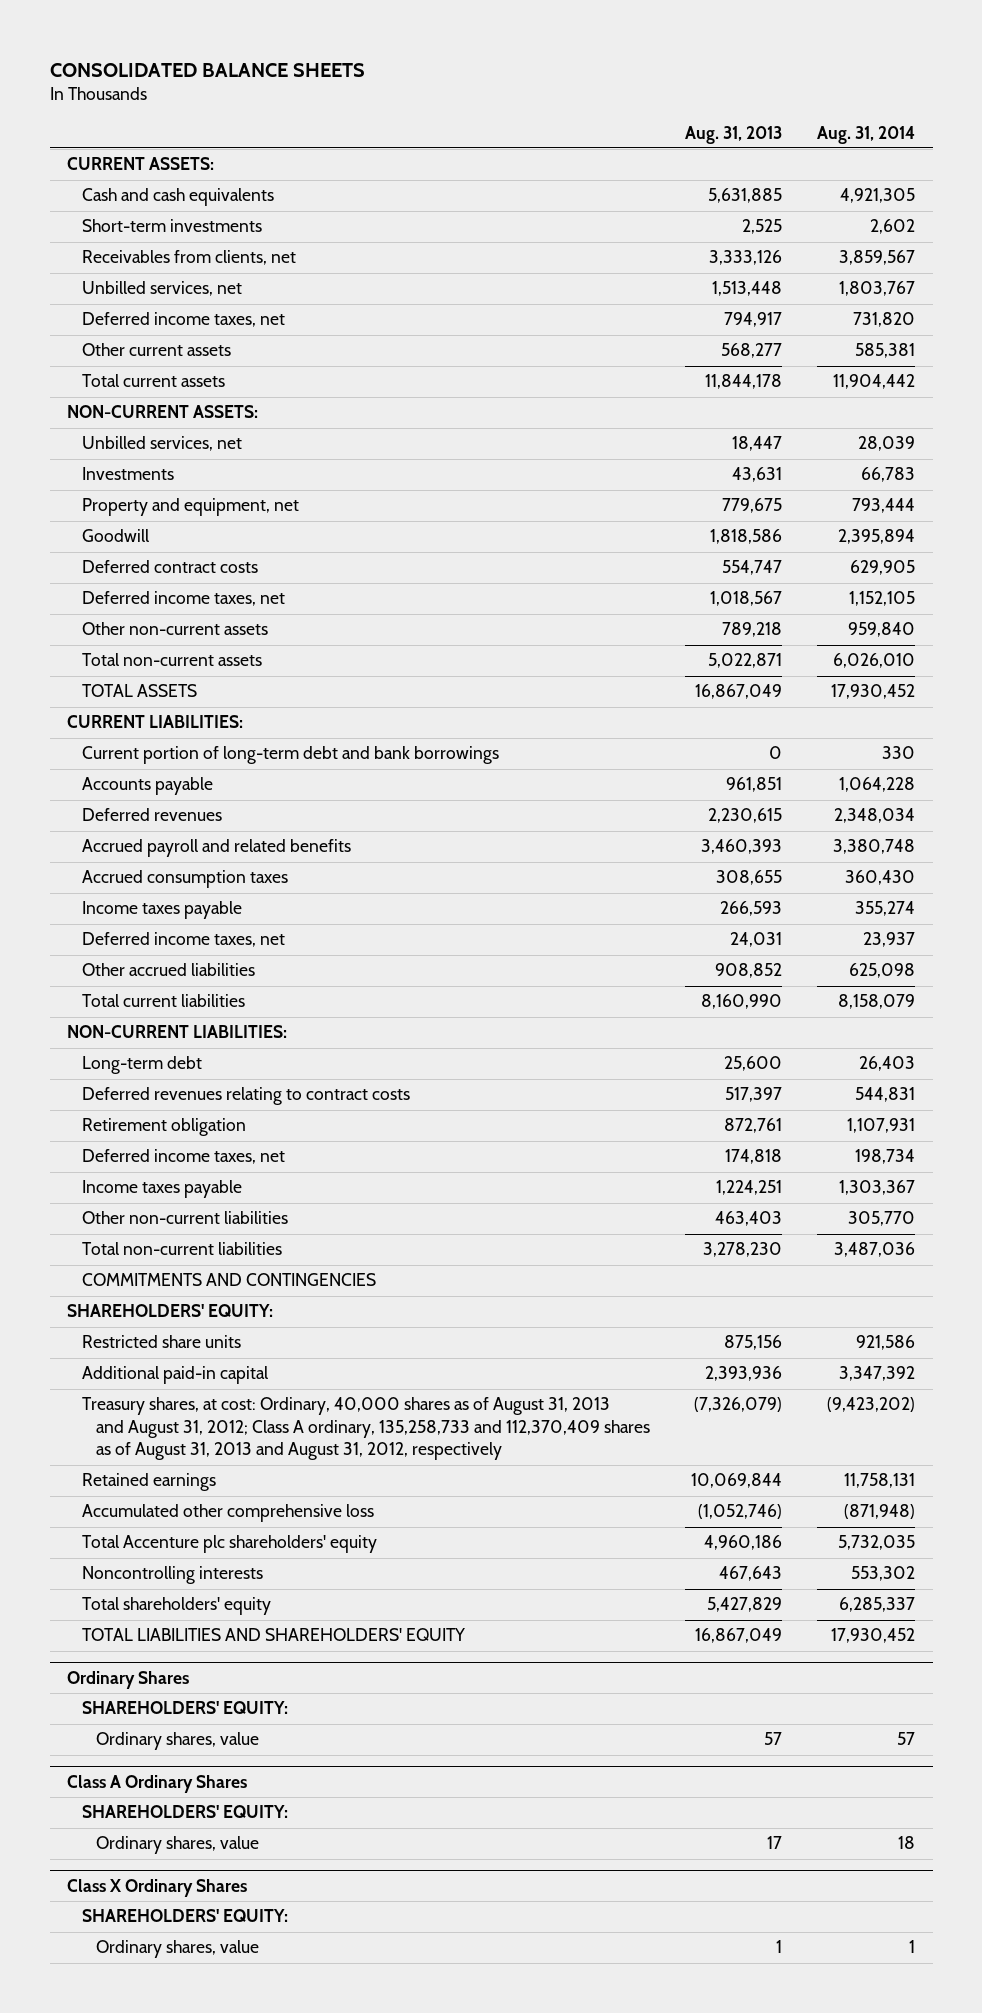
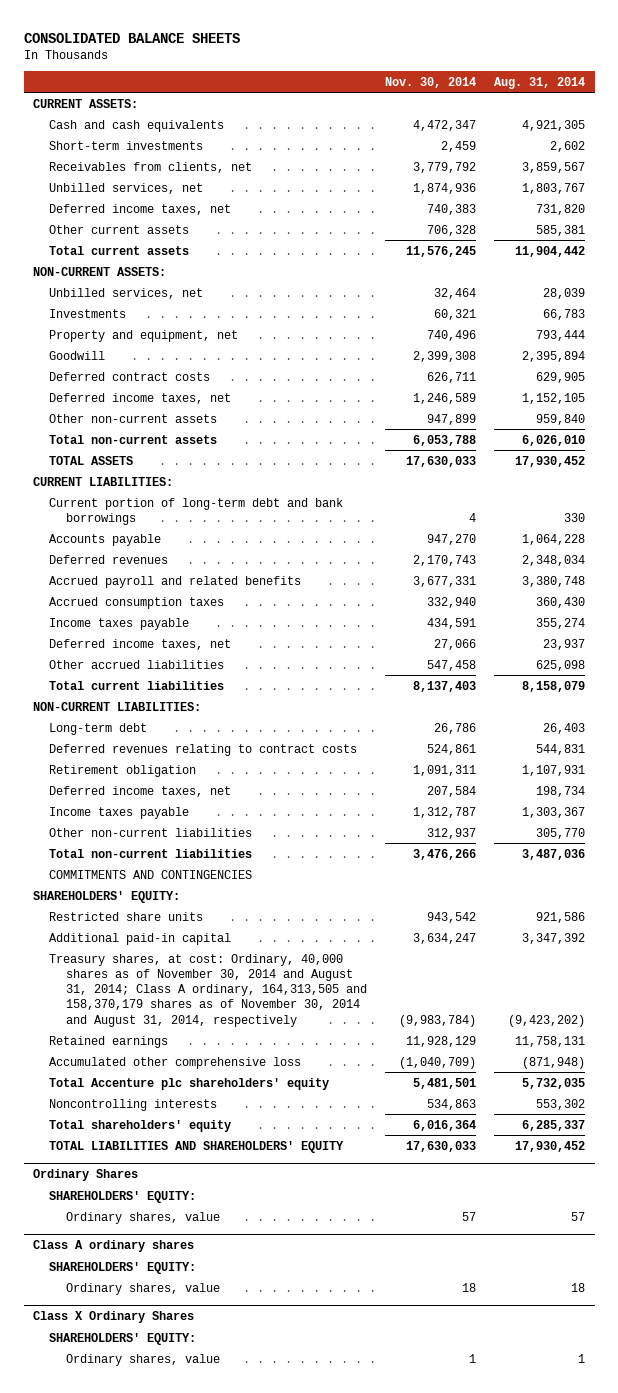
[685,125,783,144] Aug. 31, 2013 -> none
none -> [384,76,476,88] Nov. 30, 2014
[81,1397,651,1461] Treasury shares, at cost: Ordinary, 40,000 shares as of August 31, 2013 and August 31, 2012; Class A ordinary, 135,258,733 and 112,370,409 shares as of August 31, 2013 and August 31, 2012, respectively -> [49,953,367,1027] Treasury shares, at cost: Ordinary, 40,000 shares as of November 30, 2014 and August 31, 2014; Class A ordinary, 164,313,505 and 158,370,179 shares as of November 30, 2014 and August 31, 2014, respectively
[67,1774,248,1793] Class A Ordinary Shares -> [33,1240,195,1253] Class A ordinary shares

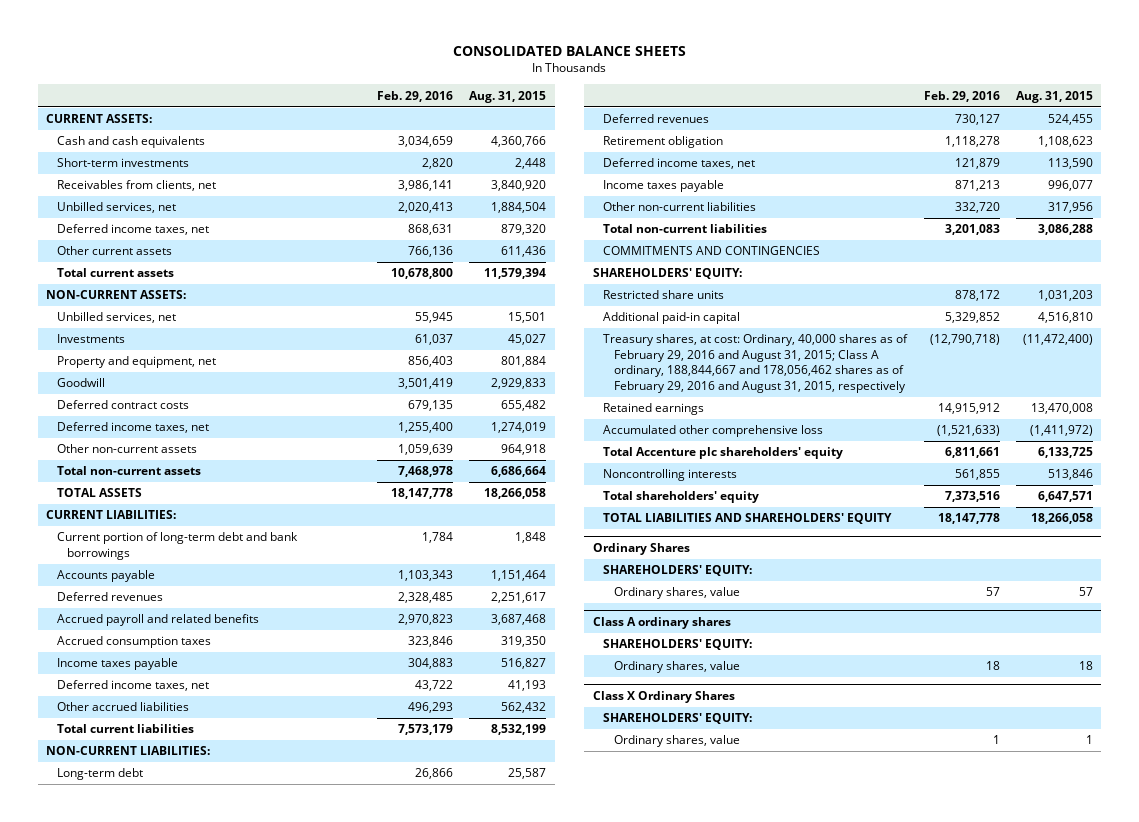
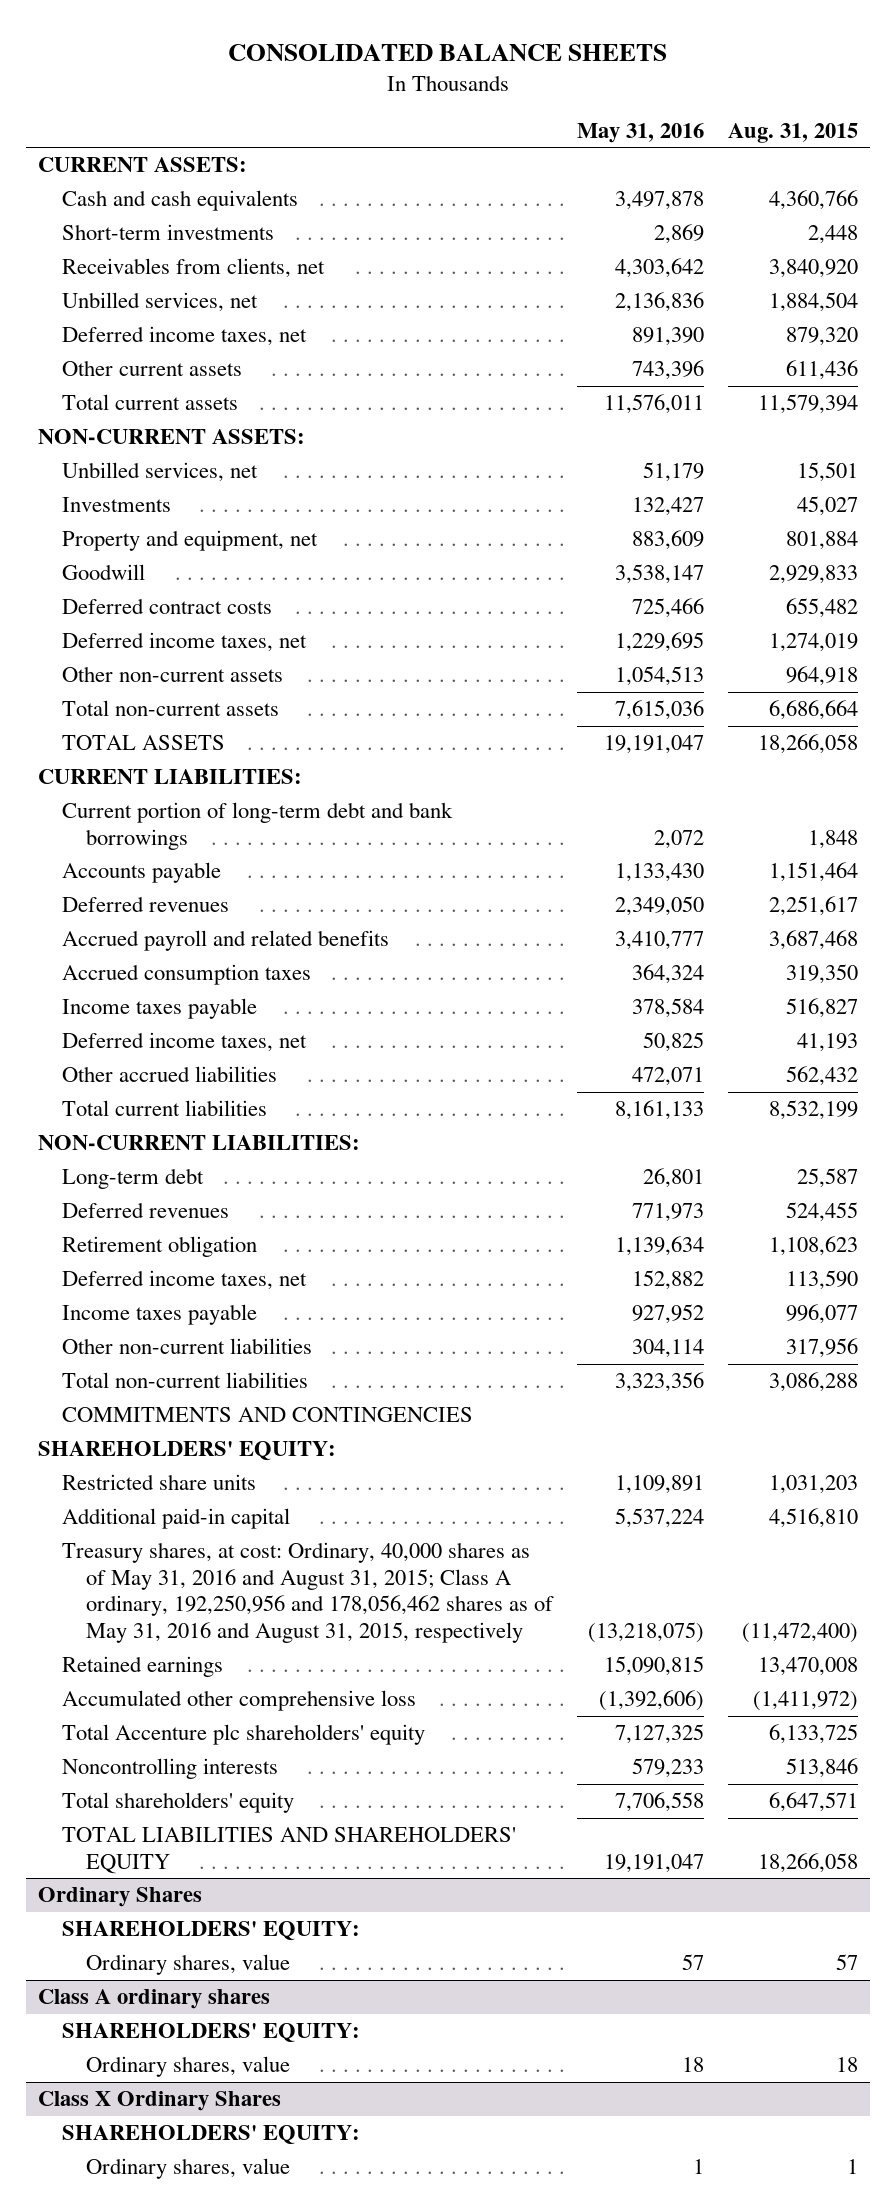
[377,90,454,102] Feb. 29, 2016 -> none
none -> [576,122,704,143] May 31, 2016
[603,334,909,393] Treasury shares, at cost: Ordinary, 40,000 shares as of February 29, 2016 and August 31, 2015; Class A ordinary, 188,844,667 and 178,056,462 shares as of February 29, 2016 and August 31, 2015, respectively -> [62,1542,554,1644] Treasury shares, at cost: Ordinary, 40,000 shares as of May 31, 2016 and August 31, 2015; Class A ordinary, 192,250,956 and 178,056,462 shares as of May 31, 2016 and August 31, 2015, respectively

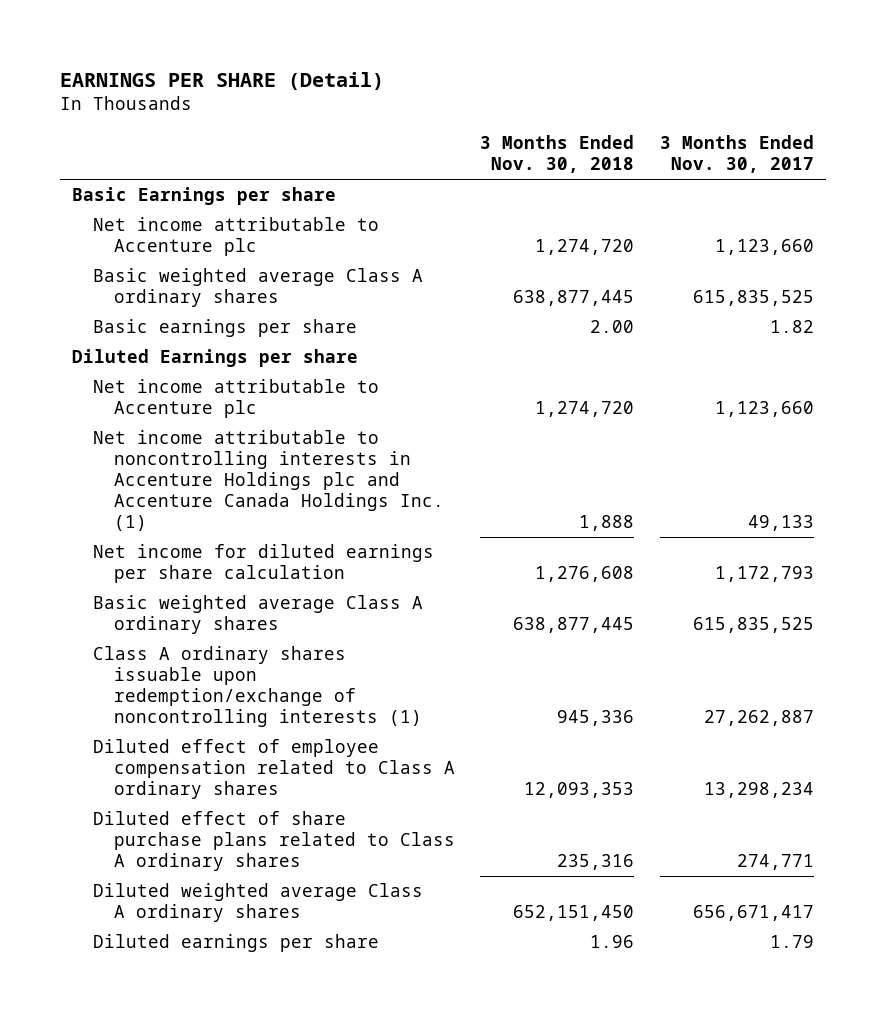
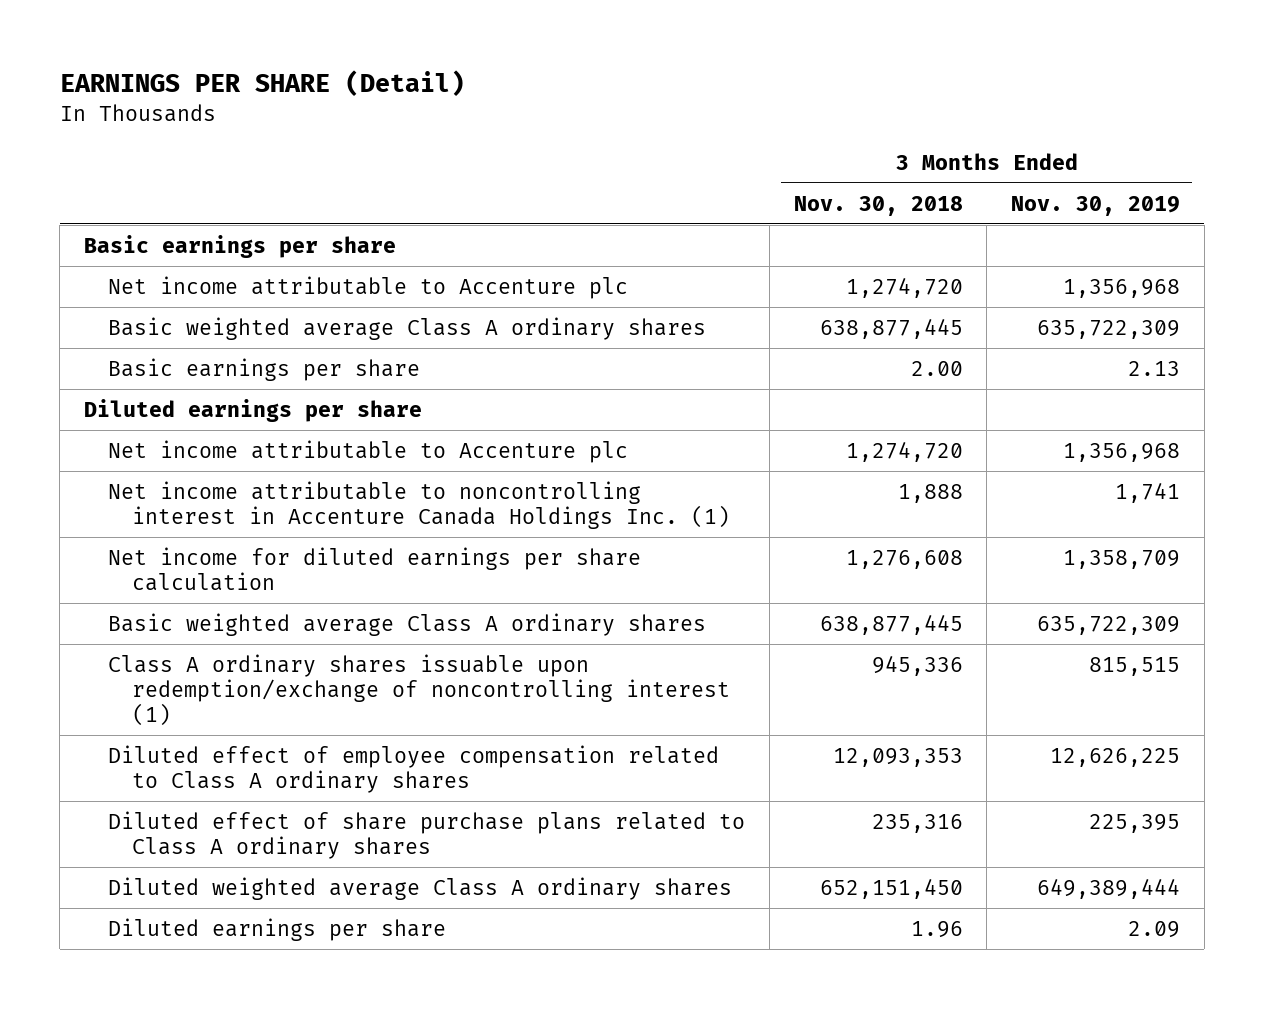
[659,135,814,174] 3 Months Ended Nov. 30, 2017 -> none
none -> [1011,195,1181,216] Nov. 30, 2019
[72,187,337,206] Basic Earnings per share -> [83,234,396,258] Basic earnings per share
[72,349,359,368] Diluted Earnings per share -> [83,398,422,422] Diluted earnings per share
[93,430,445,532] Net income attributable to noncontrolling interests in Accenture Holdings plc and Accenture Canada Holdings Inc. (1) -> [108,480,731,529] Net income attributable to noncontrolling interest in Accenture Canada Holdings Inc. (1)
[93,646,423,728] Class A ordinary shares issuable upon redemption/exchange of noncontrolling interests (1) -> [108,653,731,727] Class A ordinary shares issuable upon redemption/exchange of noncontrolling interest (1)

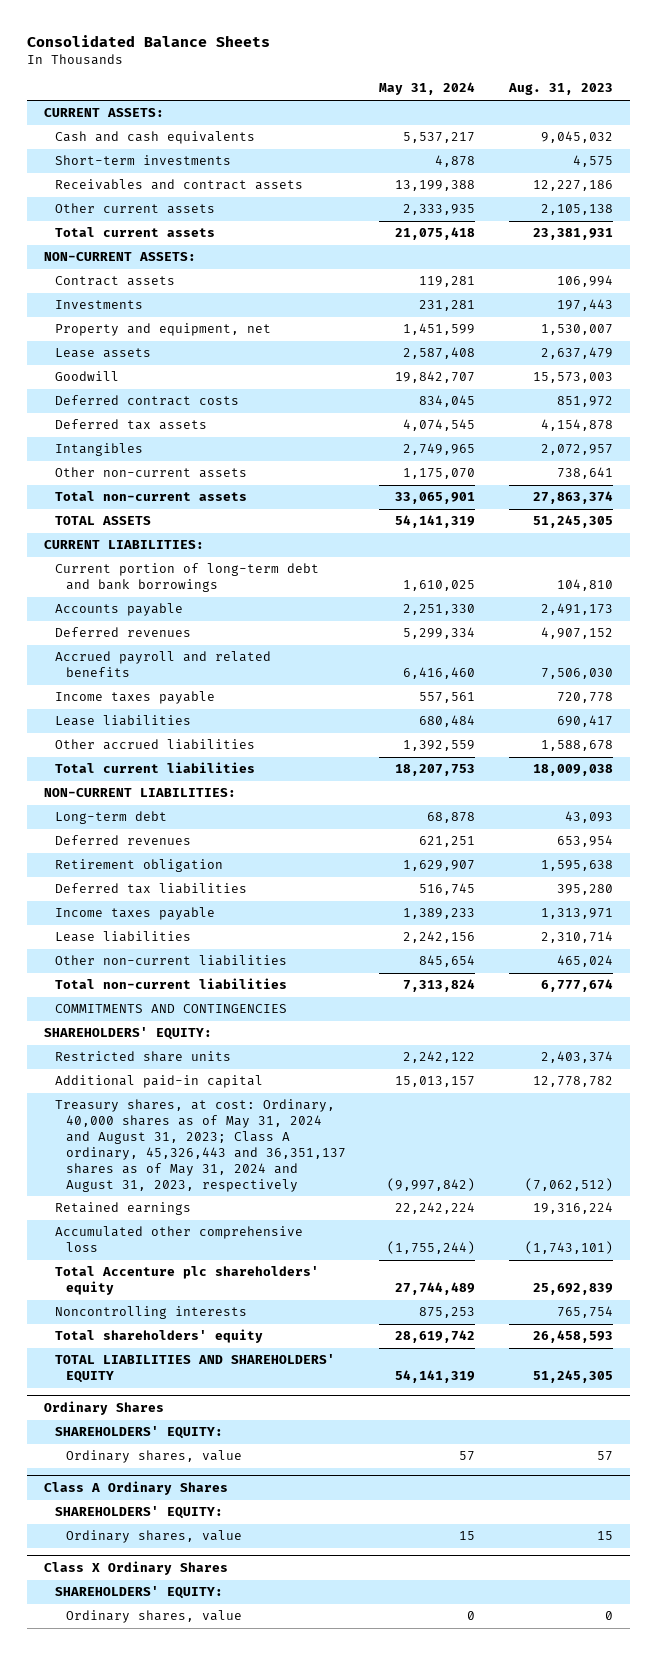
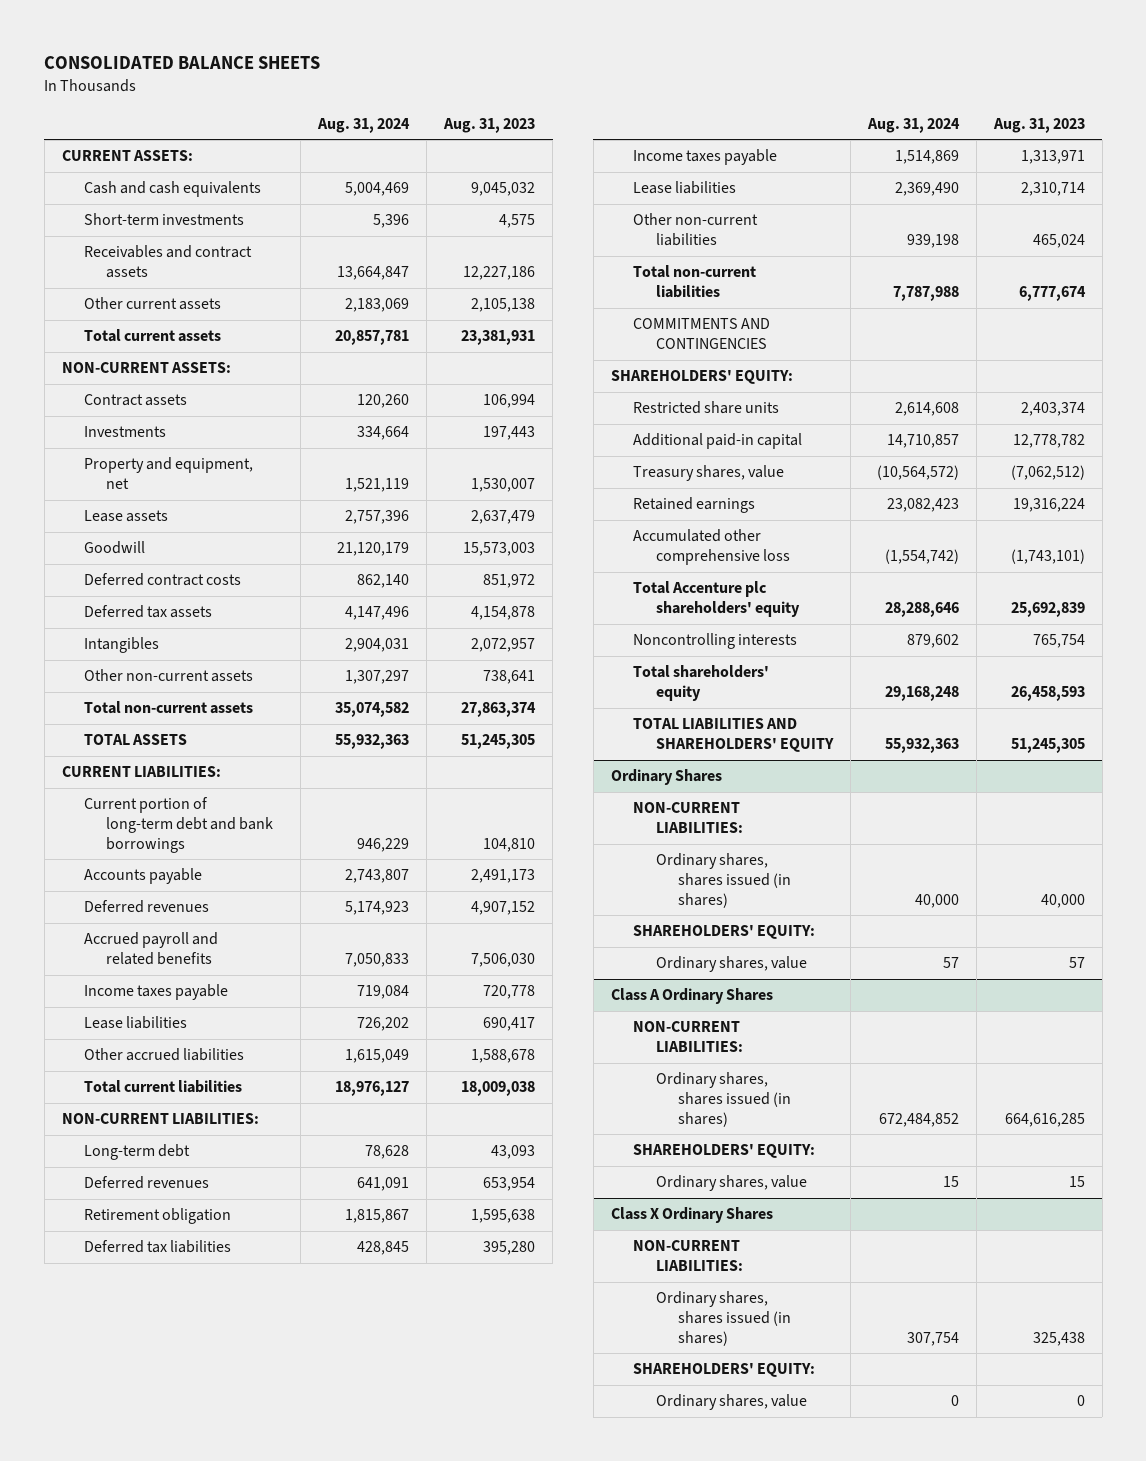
[27,34,271,47] Consolidated Balance Sheets -> [44,56,321,70] CONSOLIDATED BALANCE SHEETS
[379,82,476,96] May 31, 2024 -> none
none -> [317,117,411,133] Aug. 31, 2024
[55,1099,346,1192] Treasury shares, at cost: Ordinary, 40,000 shares as of May 31, 2024 and August 31, 2023; Class A ordinary, 45,326,443 and 36,351,137 shares as of May 31, 2024 and August 31, 2023, respectively -> [633,465,785,482] Treasury shares, value
none -> [633,802,743,834] NON-CURRENT LIABILITIES:
none -> [655,853,792,908] Ordinary shares, shares issued (in shares)
none -> [633,1021,743,1053] NON-CURRENT LIABILITIES:
none -> [655,1072,792,1127] Ordinary shares, shares issued (in shares)
none -> [633,1240,743,1272] NON-CURRENT LIABILITIES:
none -> [655,1291,792,1346] Ordinary shares, shares issued (in shares)

